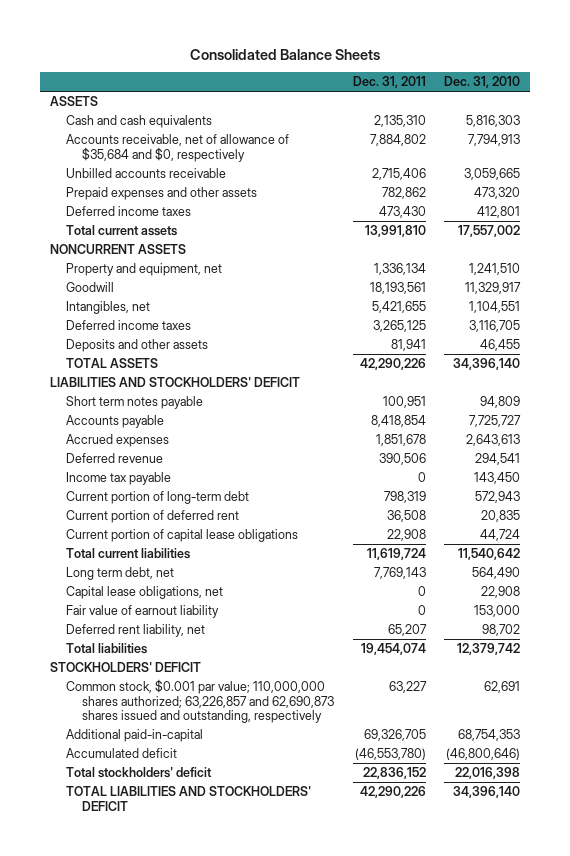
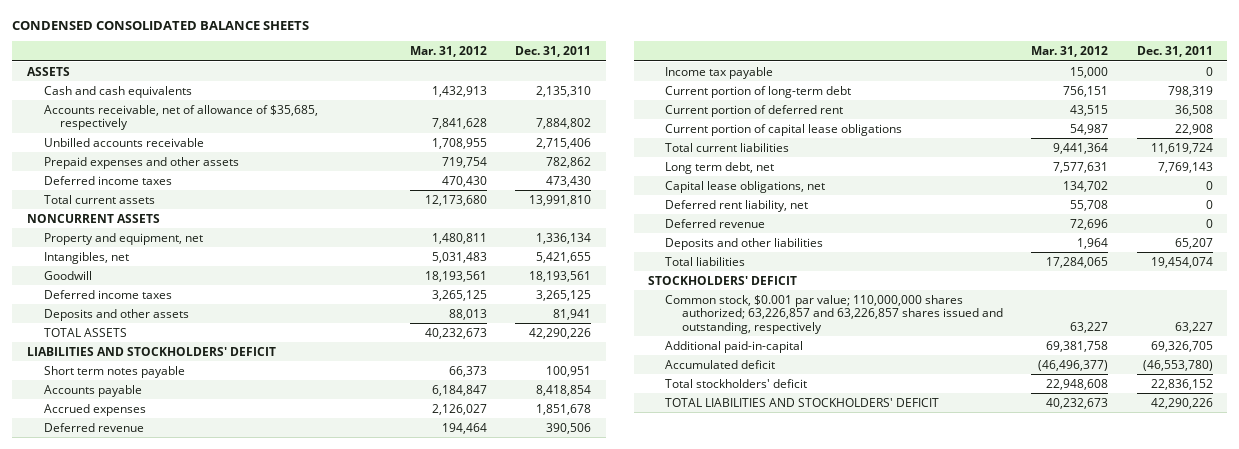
[190,48,381,60] Consolidated Balance Sheets -> [12,20,310,30] CONDENSED CONSOLIDATED BALANCE SHEETS
[444,76,521,89] Dec. 31, 2010 -> none
none -> [409,45,487,57] Mar. 31, 2012
[65,134,289,162] Accounts receivable, net of allowance of $35,684 and $0, respectively -> [43,104,318,131] Accounts receivable, net of allowance of $35,685, respectively
[65,282,114,293] Goodwill -> [43,270,92,280] Goodwill
[65,605,219,619] Fair value of earnout liability -> none
[387,624,427,637] 65,207 -> [1205,199,1213,209] 0
none -> [664,218,765,228] Deferred revenue
none -> [664,237,823,250] Deposits and other liabilities
[65,679,334,723] Common stock, $0.001 par value; 110,000,000 shares authorized; 63,226,857 and 62,690,873 shares issued and outstanding, respectively -> [664,294,1003,334] Common stock, $0.001 par value; 110,000,000 shares authorized; 63,226,857 and 63,226,857 shares issued and outstanding, respectively

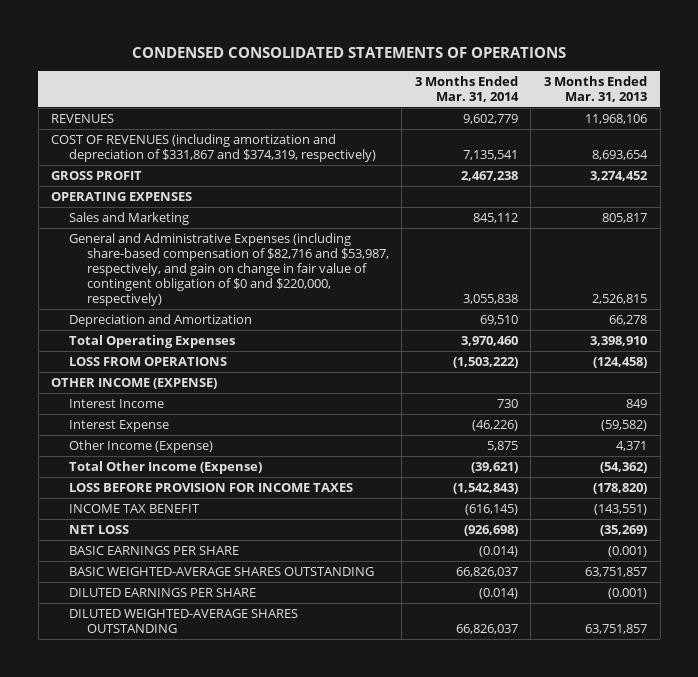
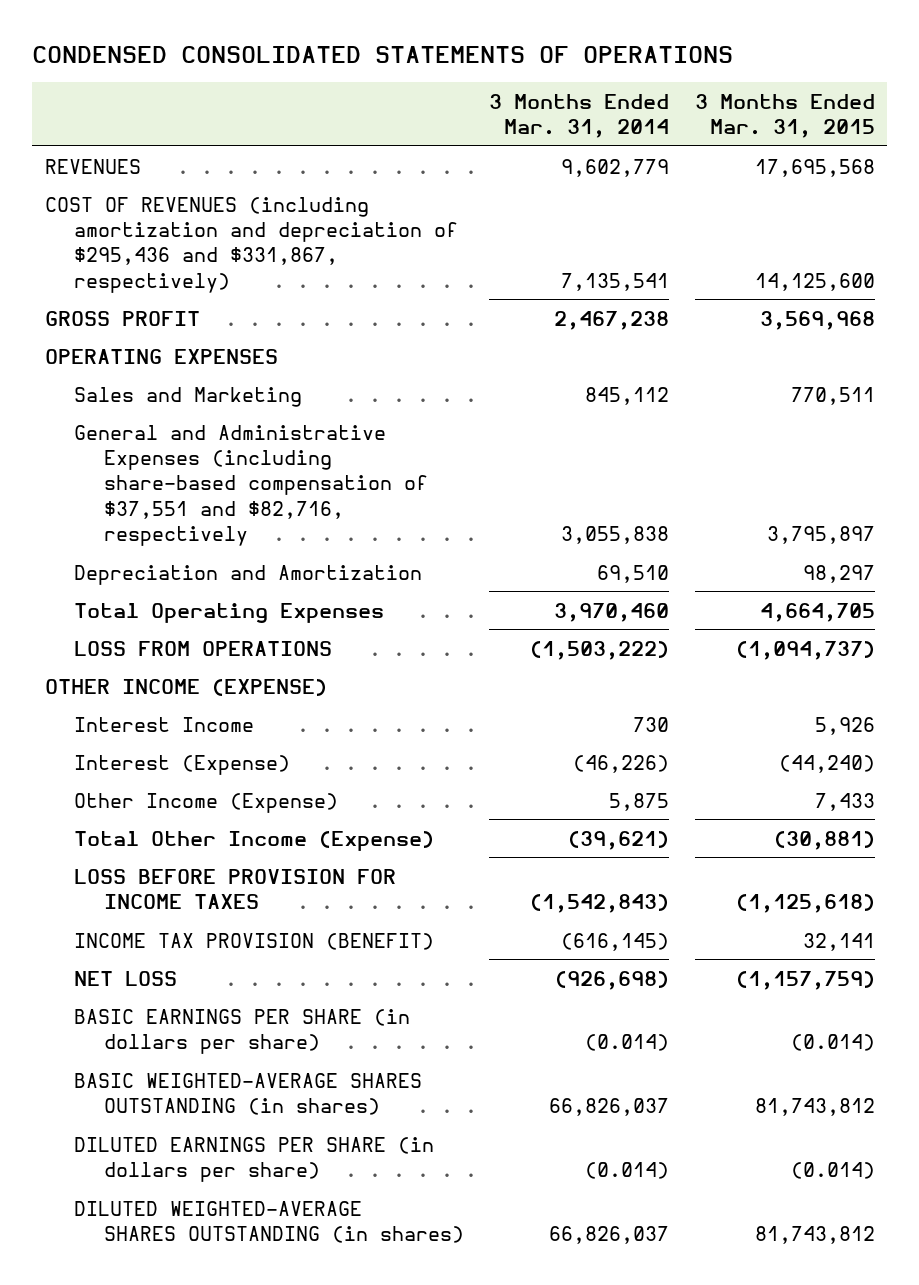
[543,75,647,102] 3 Months Ended Mar. 31, 2013 -> none
none -> [694,93,875,139] 3 Months Ended Mar. 31, 2015
[51,133,376,162] COST OF REVENUES (including amortization and depreciation of $331,867 and $374,319, respectively) -> [44,196,459,293] COST OF REVENUES (including amortization and depreciation of $295,436 and $331,867, respectively)
[68,232,389,306] General and Administrative Expenses (including share-based compensation of $82,716 and $53,987, respectively, and gain on change in fair value of contingent obligation of $0 and $220,000, respectively) -> [74,424,429,546] General and Administrative Expenses (including share-based compensation of $37,551 and $82,716, respectively
[68,419,169,432] Interest Expense -> [74,754,291,775] Interest (Expense)
[68,503,200,513] INCOME TAX BENEFIT -> [74,932,435,950] INCOME TAX PROVISION (BENEFIT)
[68,545,239,555] BASIC EARNINGS PER SHARE -> [74,1008,411,1054] BASIC EARNINGS PER SHARE (in dollars per share)
[68,566,374,576] BASIC WEIGHTED-AVERAGE SHARES OUTSTANDING -> [74,1072,423,1115] BASIC WEIGHTED-AVERAGE SHARES OUTSTANDING (in shares)
[68,587,256,597] DILUTED EARNINGS PER SHARE -> [74,1136,435,1182] DILUTED EARNINGS PER SHARE (in dollars per share)
[68,608,298,633] DILUTED WEIGHTED-AVERAGE SHARES OUTSTANDING -> [74,1200,465,1243] DILUTED WEIGHTED-AVERAGE SHARES OUTSTANDING (in shares)

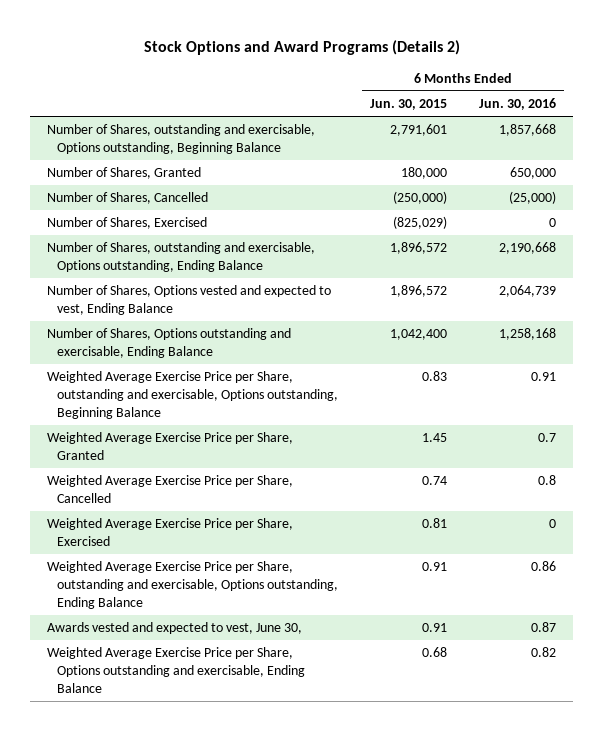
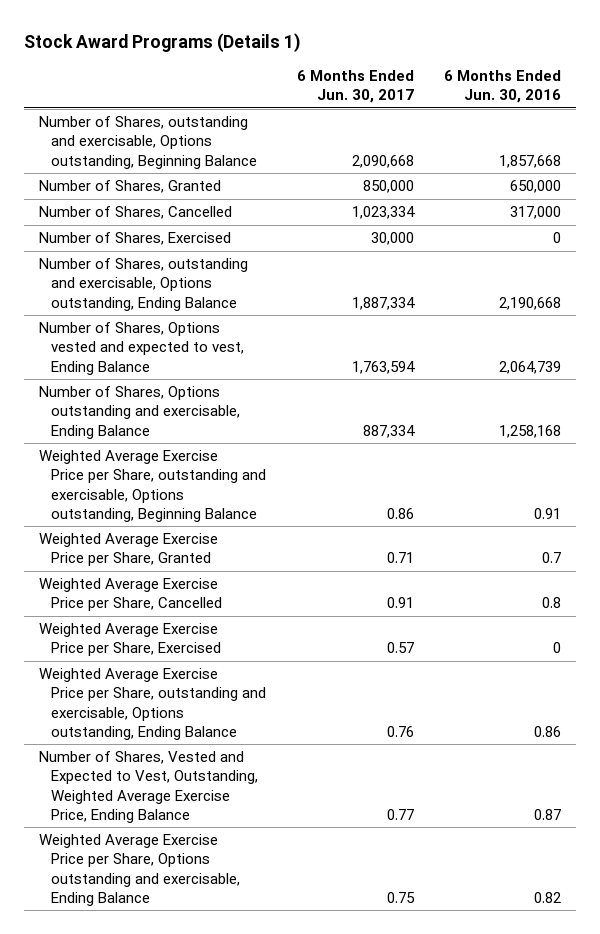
[143,39,460,55] Stock Options and Award Programs (Details 2) -> [23,32,301,52] Stock Award Programs (Details 1)
[370,98,448,110] Jun. 30, 2015 -> none
none -> [296,70,414,104] 6 Months Ended Jun. 30, 2017
[509,191,557,205] (25,000) -> [510,206,562,220] 317,000
[46,622,302,635] Awards vested and expected to vest, June 30, -> [39,751,259,823] Number of Shares, Vested and Expected to Vest, Outstanding, Weighted Average Exercise Price, Ending Balance

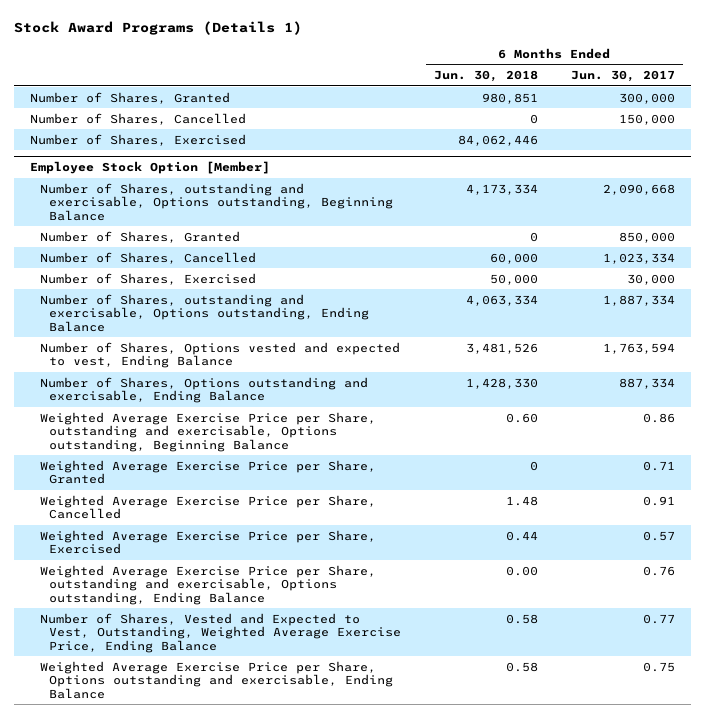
[444,70,562,104] 6 Months Ended Jun. 30, 2016 -> none
none -> [433,70,538,83] Jun. 30, 2018
none -> [30,91,231,104] Number of Shares, Granted
none -> [30,112,247,125] Number of Shares, Cancelled
none -> [30,133,247,146] Number of Shares, Exercised
none -> [30,161,271,175] Employee Stock Option [Member]

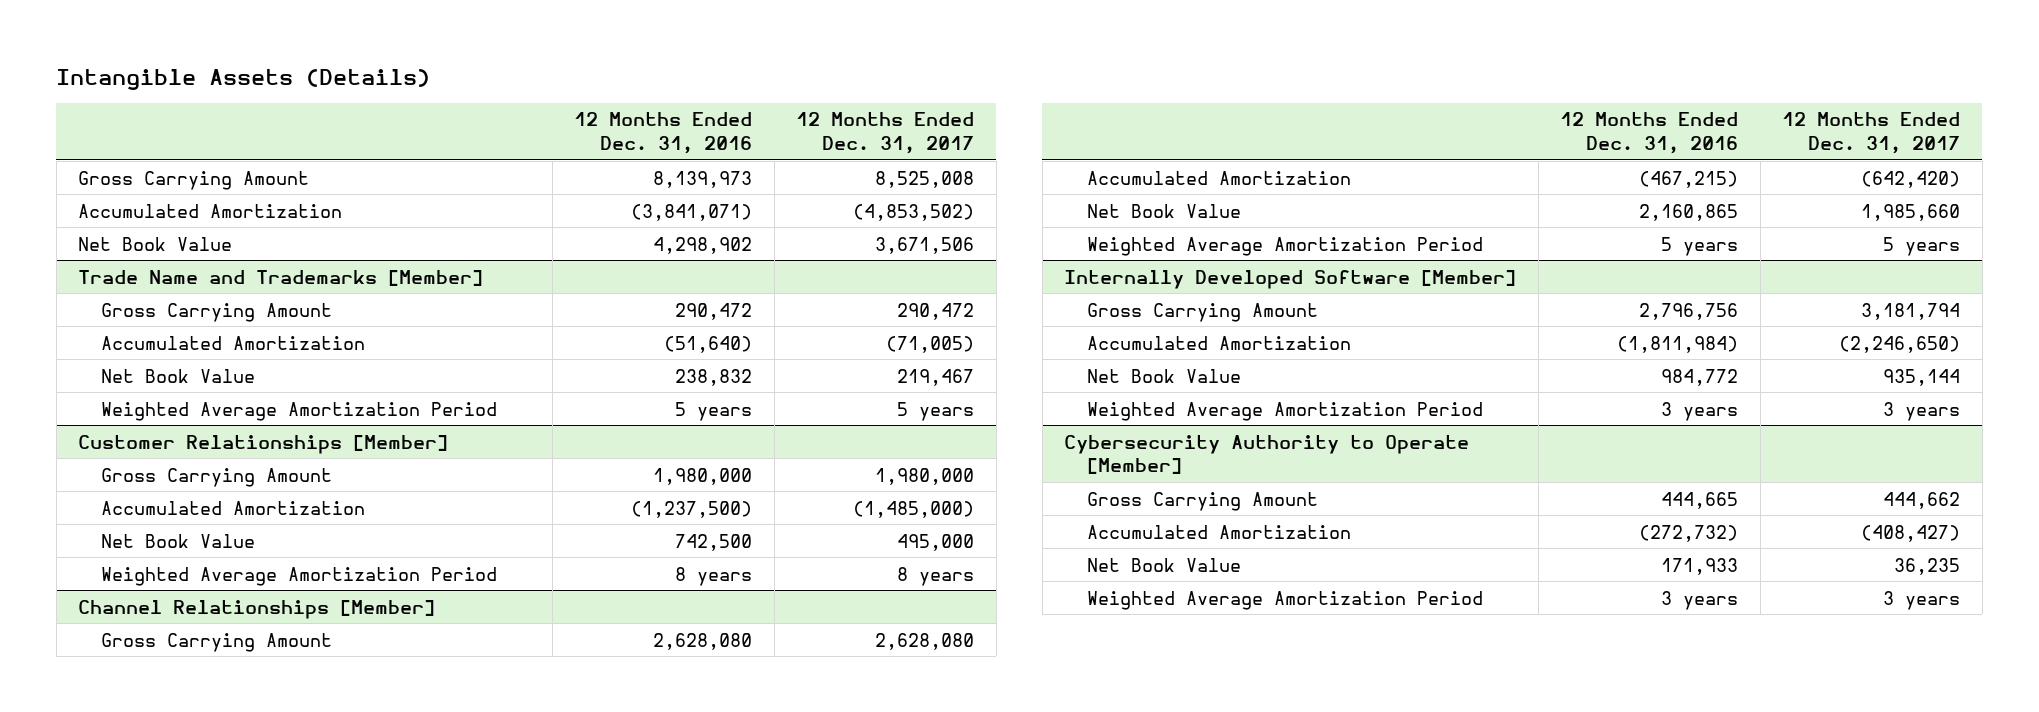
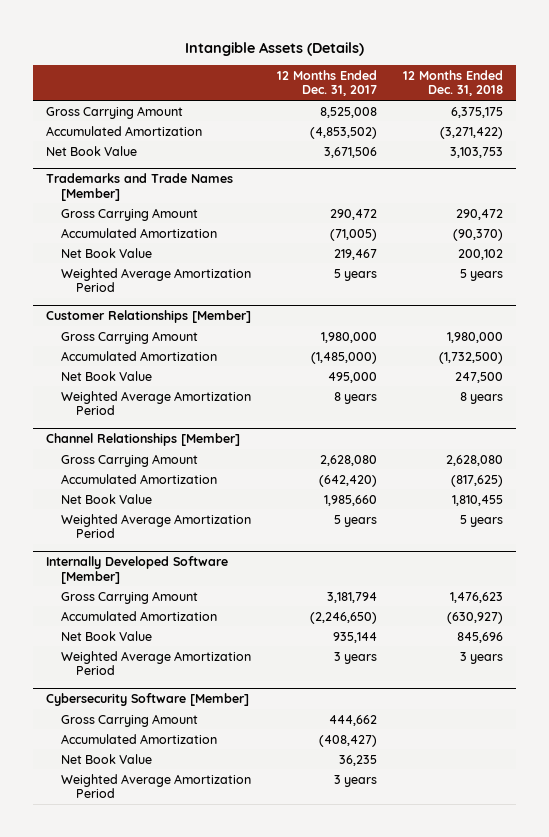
[574,112,753,154] 12 Months Ended Dec. 31, 2016 -> none
none -> [402,69,503,97] 12 Months Ended Dec. 31, 2018
[78,269,484,286] Trade Name and Trademarks [Member] -> [46,172,234,201] Trademarks and Trade Names [Member]
[1064,434,1470,475] Cybersecurity Authority to Operate [Member] -> [46,692,250,706] Cybersecurity Software [Member]

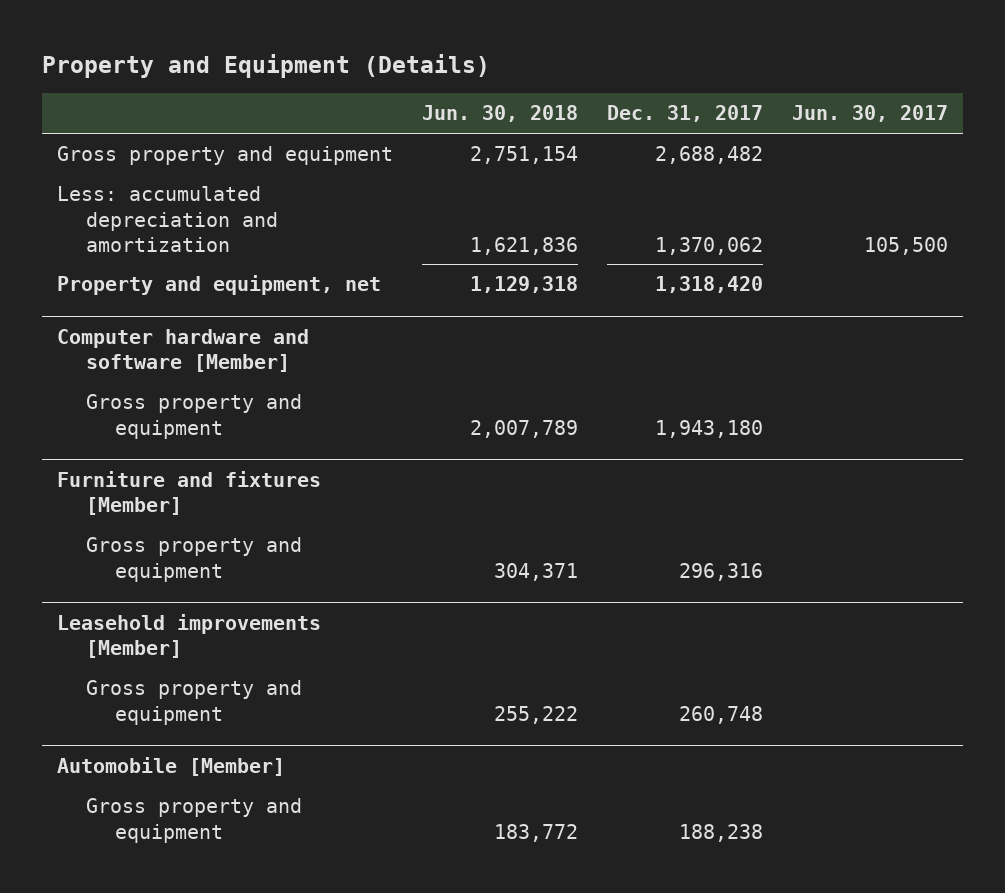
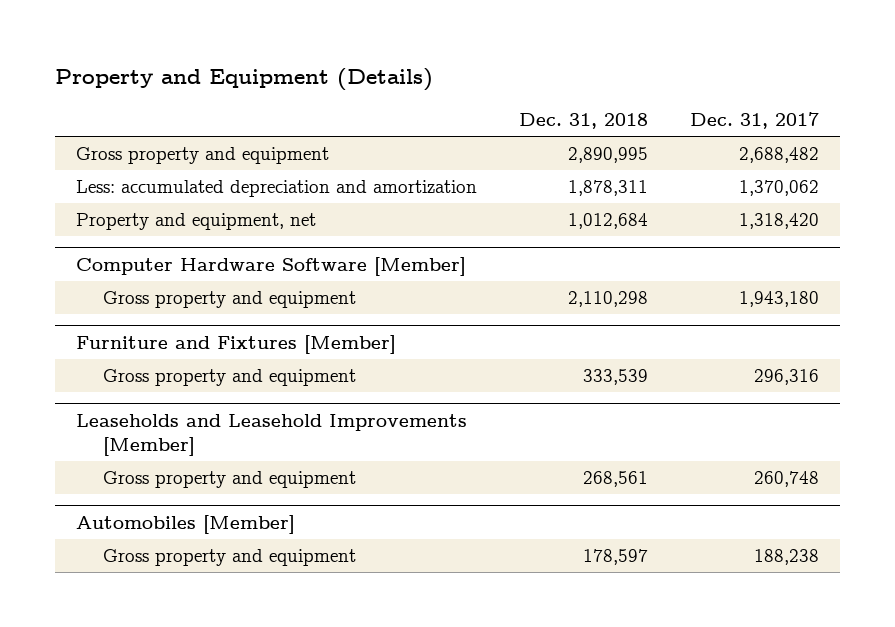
[421,105,578,123] Jun. 30, 2018 -> none
[792,105,949,123] Jun. 30, 2017 -> none
none -> [519,113,649,130] Dec. 31, 2018
[56,328,309,373] Computer hardware and software [Member] -> [75,257,466,277] Computer Hardware Software [Member]
[56,470,321,516] Furniture and fixtures [Member] -> [75,335,396,355] Furniture and Fixtures [Member]
[56,613,321,659] Leasehold improvements [Member] -> [75,414,467,456] Leaseholds and Leasehold Improvements [Member]
[56,756,285,776] Automobile [Member] -> [75,515,295,535] Automobiles [Member]

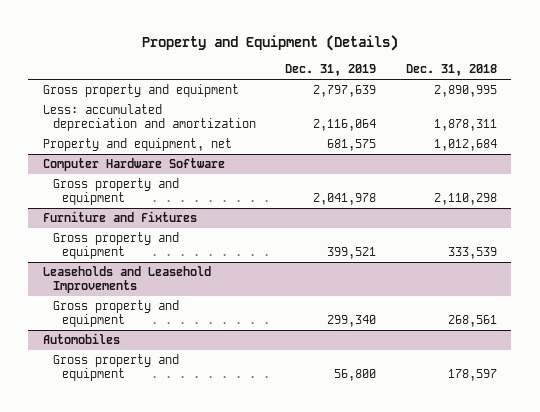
[690,112,820,130] Dec. 31, 2017 -> none
none -> [285,64,377,77] Dec. 31, 2019
[75,257,466,277] Computer Hardware Software [Member] -> [43,158,226,172] Computer Hardware Software
[75,335,396,355] Furniture and Fixtures [Member] -> [43,211,198,223] Furniture and Fixtures
[75,414,467,456] Leaseholds and Leasehold Improvements [Member] -> [43,266,212,294] Leaseholds and Leasehold Improvements
[75,515,295,535] Automobiles [Member] -> [43,333,121,345] Automobiles

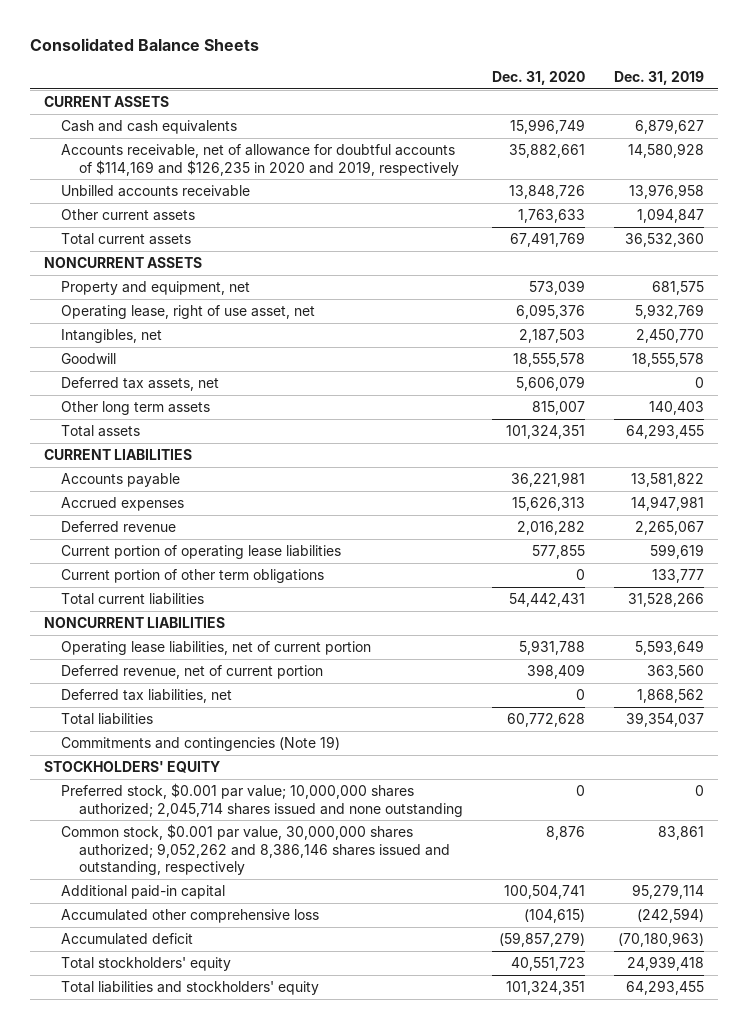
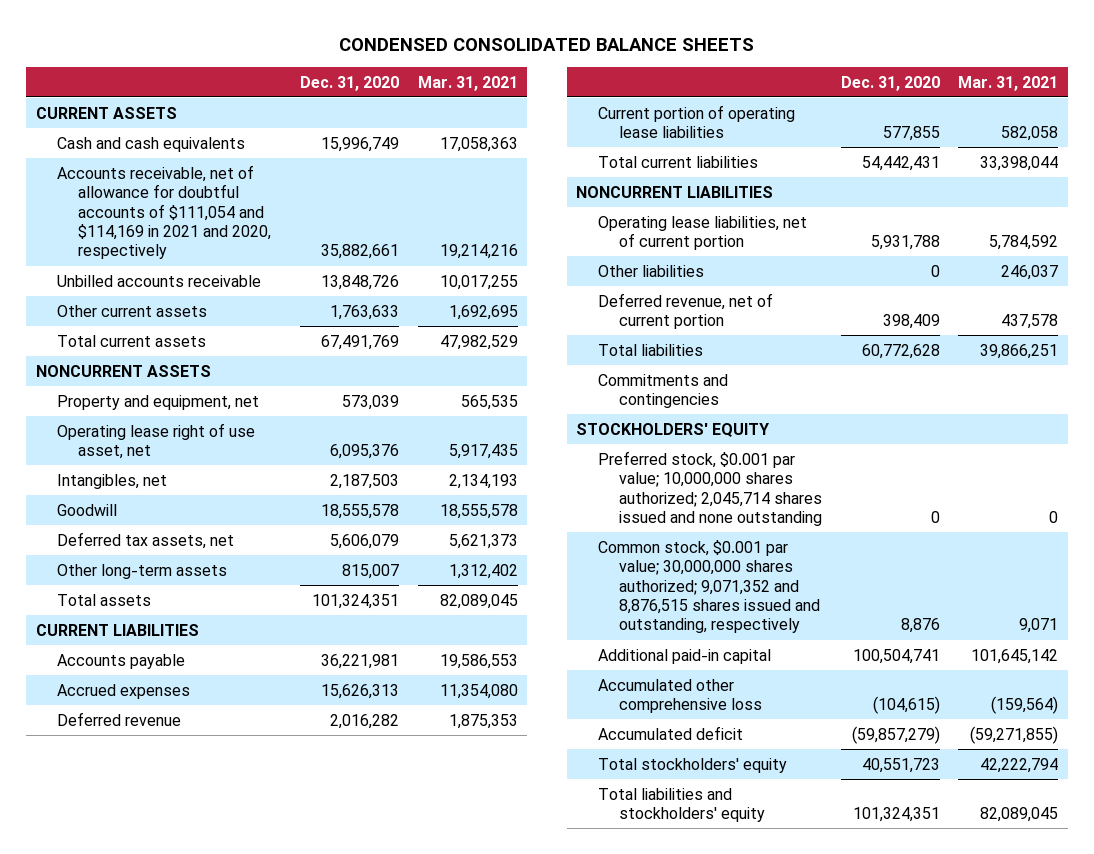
[29,38,259,52] Consolidated Balance Sheets -> [339,37,755,51] CONDENSED CONSOLIDATED BALANCE SHEETS
[613,71,704,86] Dec. 31, 2019 -> none
none -> [417,75,518,91] Mar. 31, 2021
[61,143,459,176] Accounts receivable, net of allowance for doubtful accounts of $114,169 and $126,235 in 2020 and 2019, respectively -> [56,164,272,260] Accounts receivable, net of allowance for doubtful accounts of $111,054 and $114,169 in 2021 and 2020, respectively
[61,304,316,319] Operating lease, right of use asset, net -> [56,422,255,460] Operating lease right of use asset, net
[61,400,211,415] Other long term assets -> [56,563,227,579] Other long-term assets
[61,568,325,583] Current portion of other term obligations -> none
none -> [597,264,704,277] Other liabilities
[61,688,233,703] Deferred tax liabilities, net -> none
[61,735,341,751] Commitments and contingencies (Note 19) -> [597,373,728,409] Commitments and contingencies
[61,823,450,876] Common stock, $0.001 par value, 30,000,000 shares authorized; 9,052,262 and 8,386,146 shares issued and outstanding, respectively -> [597,539,820,634] Common stock, $0.001 par value; 30,000,000 shares authorized; 9,071,352 and 8,876,515 shares issued and outstanding, respectively

